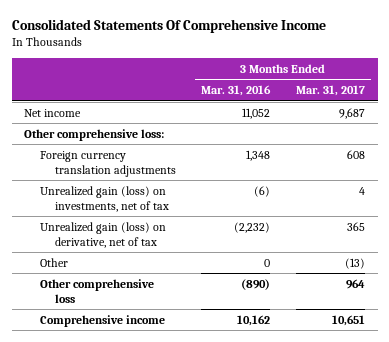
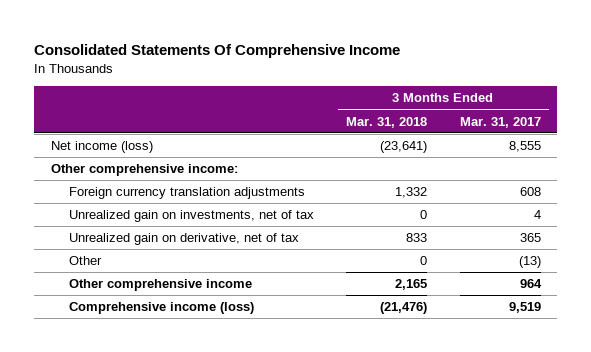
[201,84,272,96] Mar. 31, 2016 -> none
none -> [346,116,428,128] Mar. 31, 2018
[24,108,82,117] Net income -> [50,141,153,154] Net income (loss)
[338,107,365,119] 9,687 -> [508,141,541,153] 8,555
[24,128,165,141] Other comprehensive loss: -> [50,164,238,177] Other comprehensive income:
[39,185,169,212] Unrealized gain (loss) on investments, net of tax -> [69,210,315,223] Unrealized gain on investments, net of tax
[39,221,166,248] Unrealized gain (loss) on derivative, net of tax -> [69,233,300,246] Unrealized gain on derivative, net of tax
[39,278,154,303] Other comprehensive loss -> [69,279,253,292] Other comprehensive income
[39,314,165,327] Comprehensive income -> [69,302,255,315] Comprehensive income (loss)
[331,314,365,326] 10,651 -> [508,302,541,314] 9,519

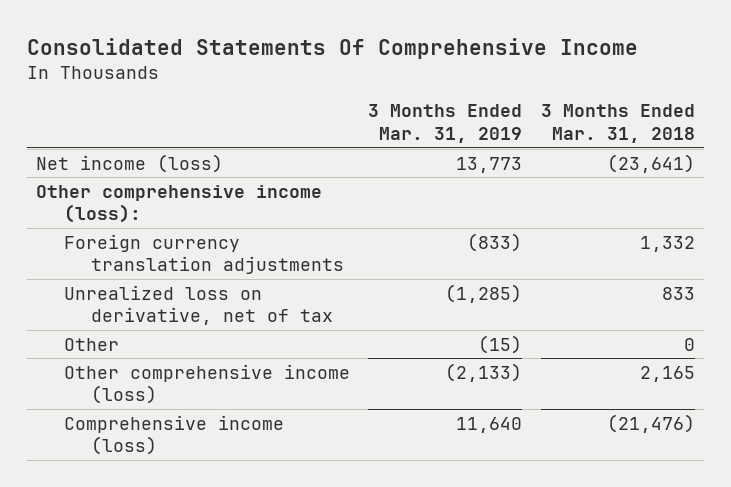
[459,116,541,128] Mar. 31, 2017 -> none
none -> [368,104,523,143] 3 Months Ended Mar. 31, 2019
[50,164,238,177] Other comprehensive income: -> [36,184,323,224] Other comprehensive income (loss):
[69,210,315,223] Unrealized gain on investments, net of tax -> none
[69,233,300,246] Unrealized gain on derivative, net of tax -> [63,284,333,326] Unrealized loss on derivative, net of tax
[69,279,253,292] Other comprehensive income -> [63,363,350,405] Other comprehensive income (loss)

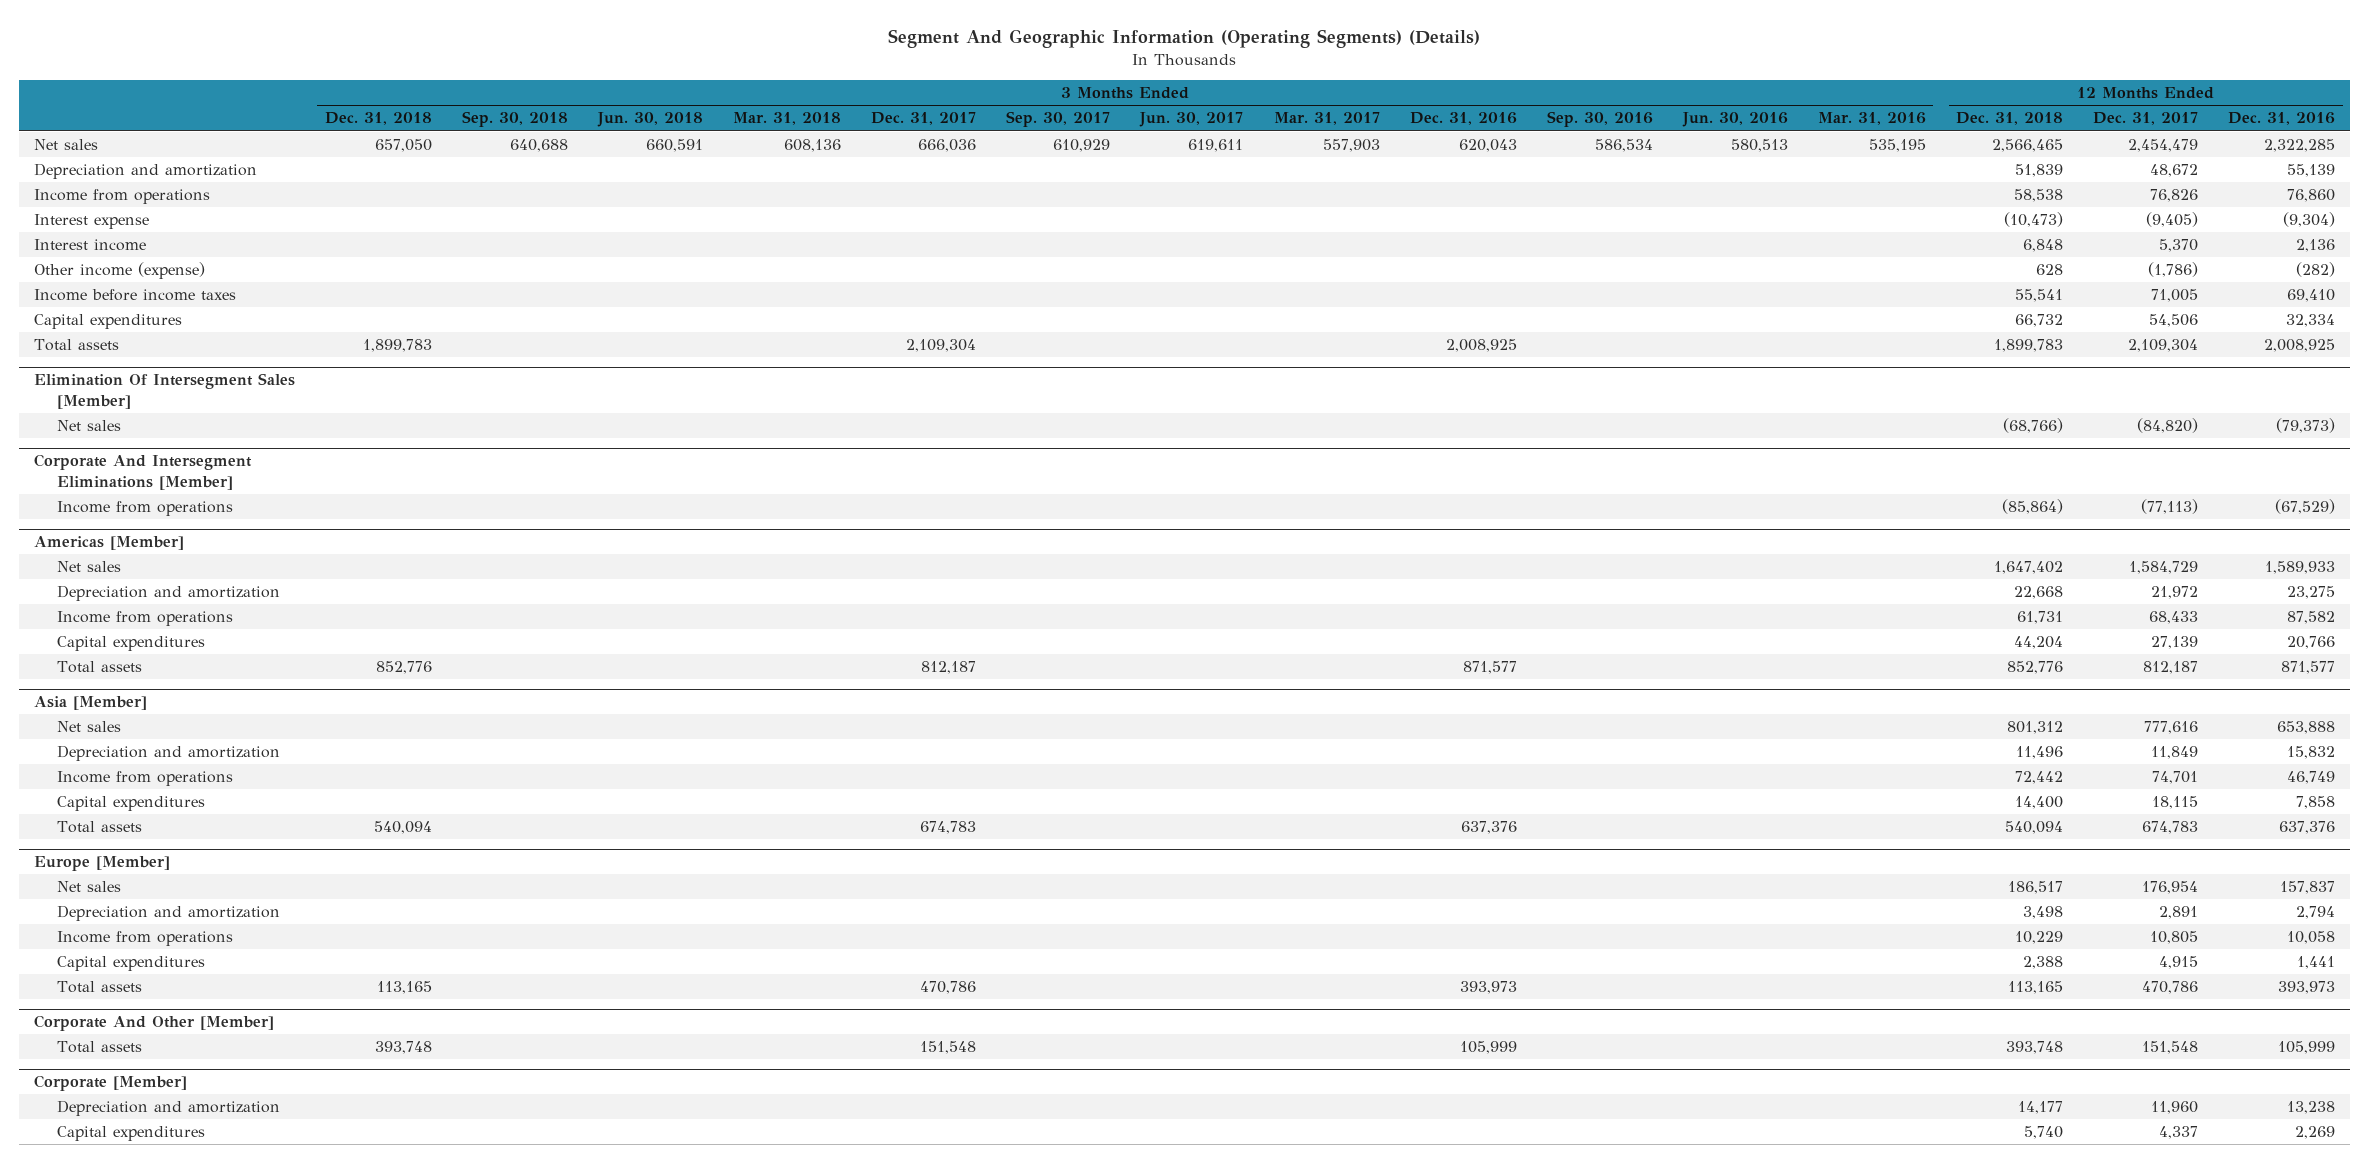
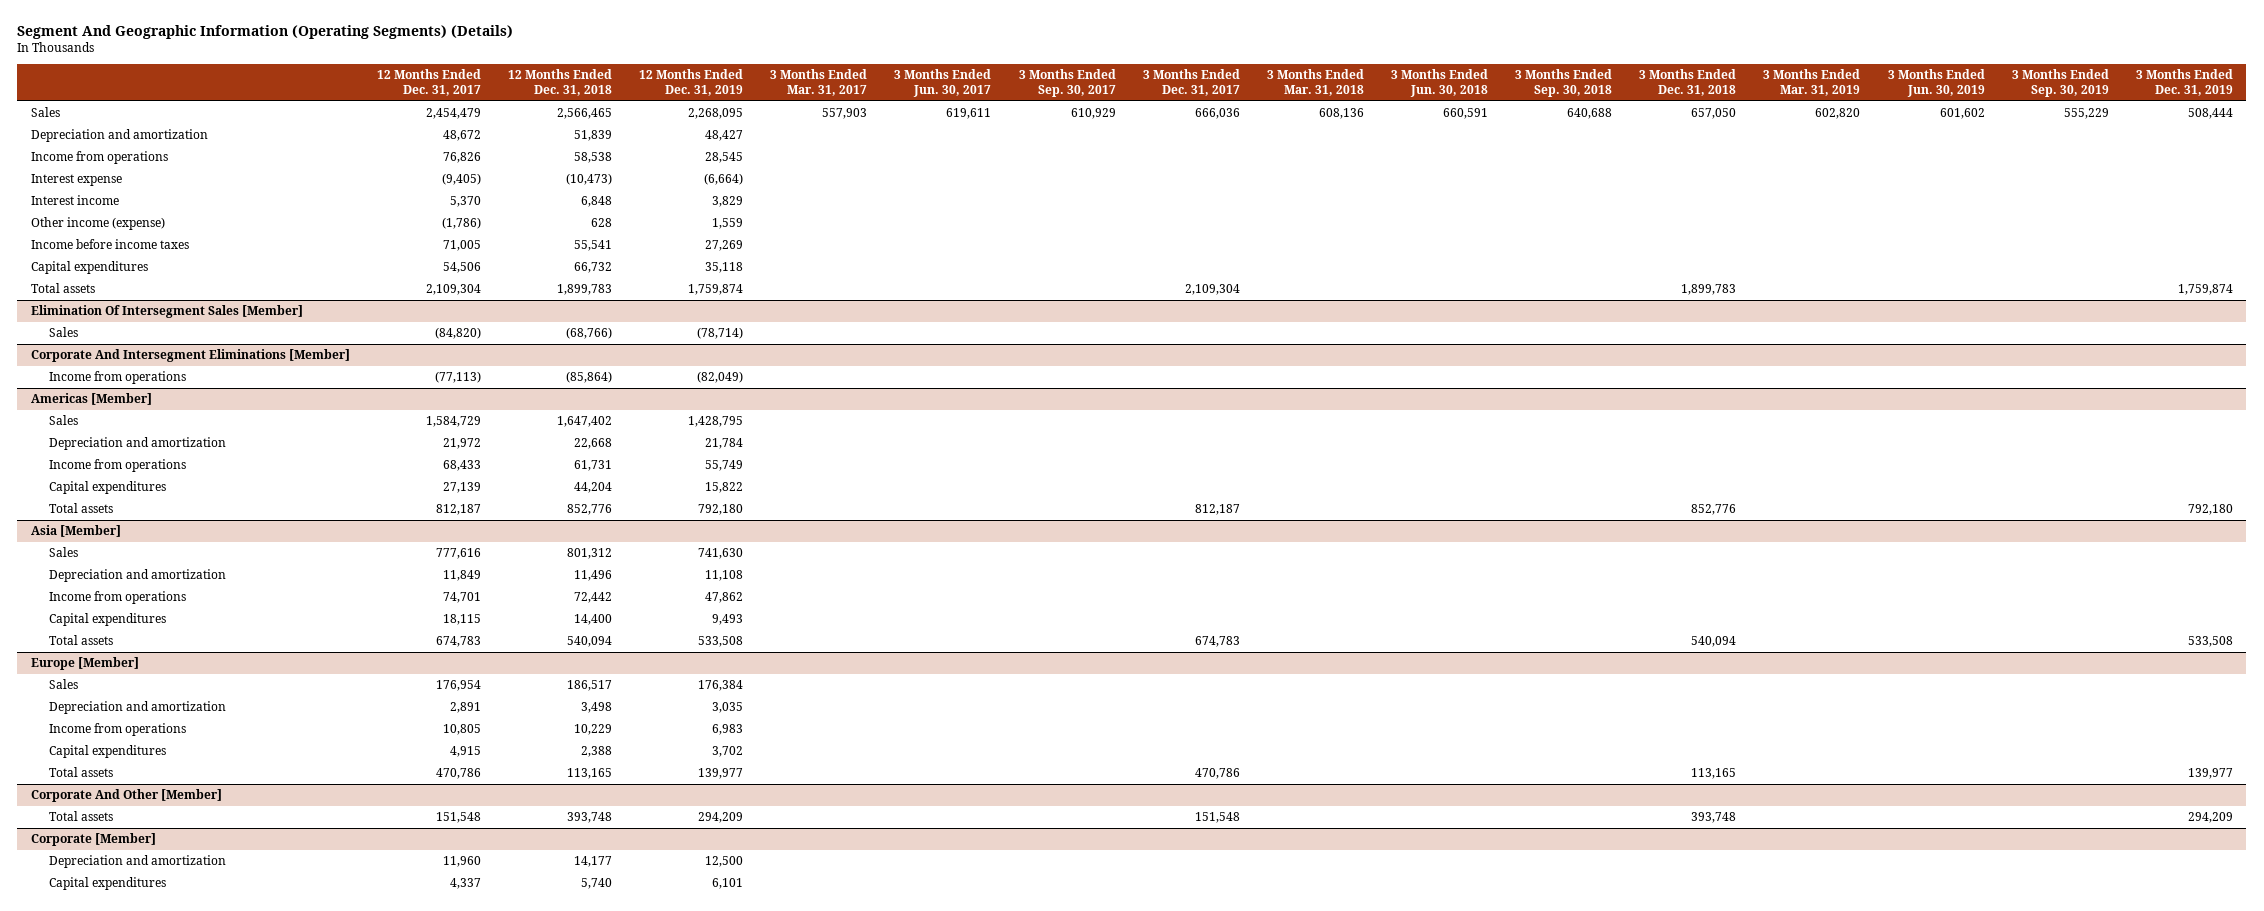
[1409,112,1517,126] Dec. 31, 2016 -> none
[1546,111,1653,128] Sep. 30, 2016 -> none
[1681,112,1788,128] Jun. 30, 2016 -> none
[1817,112,1926,126] Mar. 31, 2016 -> none
[2228,112,2336,126] Dec. 31, 2016 -> none
none -> [639,69,744,97] 12 Months Ended Dec. 31, 2019
none -> [1763,69,1861,97] 3 Months Ended Mar. 31, 2019
none -> [1887,69,1985,98] 3 Months Ended Jun. 30, 2019
none -> [2011,69,2109,98] 3 Months Ended Sep. 30, 2019
none -> [2135,69,2233,97] 3 Months Ended Dec. 31, 2019
[33,139,98,151] Net sales -> [30,107,60,118] Sales
[57,420,122,432] Net sales -> [48,327,78,338] Sales
[57,561,122,573] Net sales -> [48,415,78,426] Sales
[57,721,122,733] Net sales -> [48,547,78,558] Sales
[57,881,122,893] Net sales -> [48,679,78,690] Sales

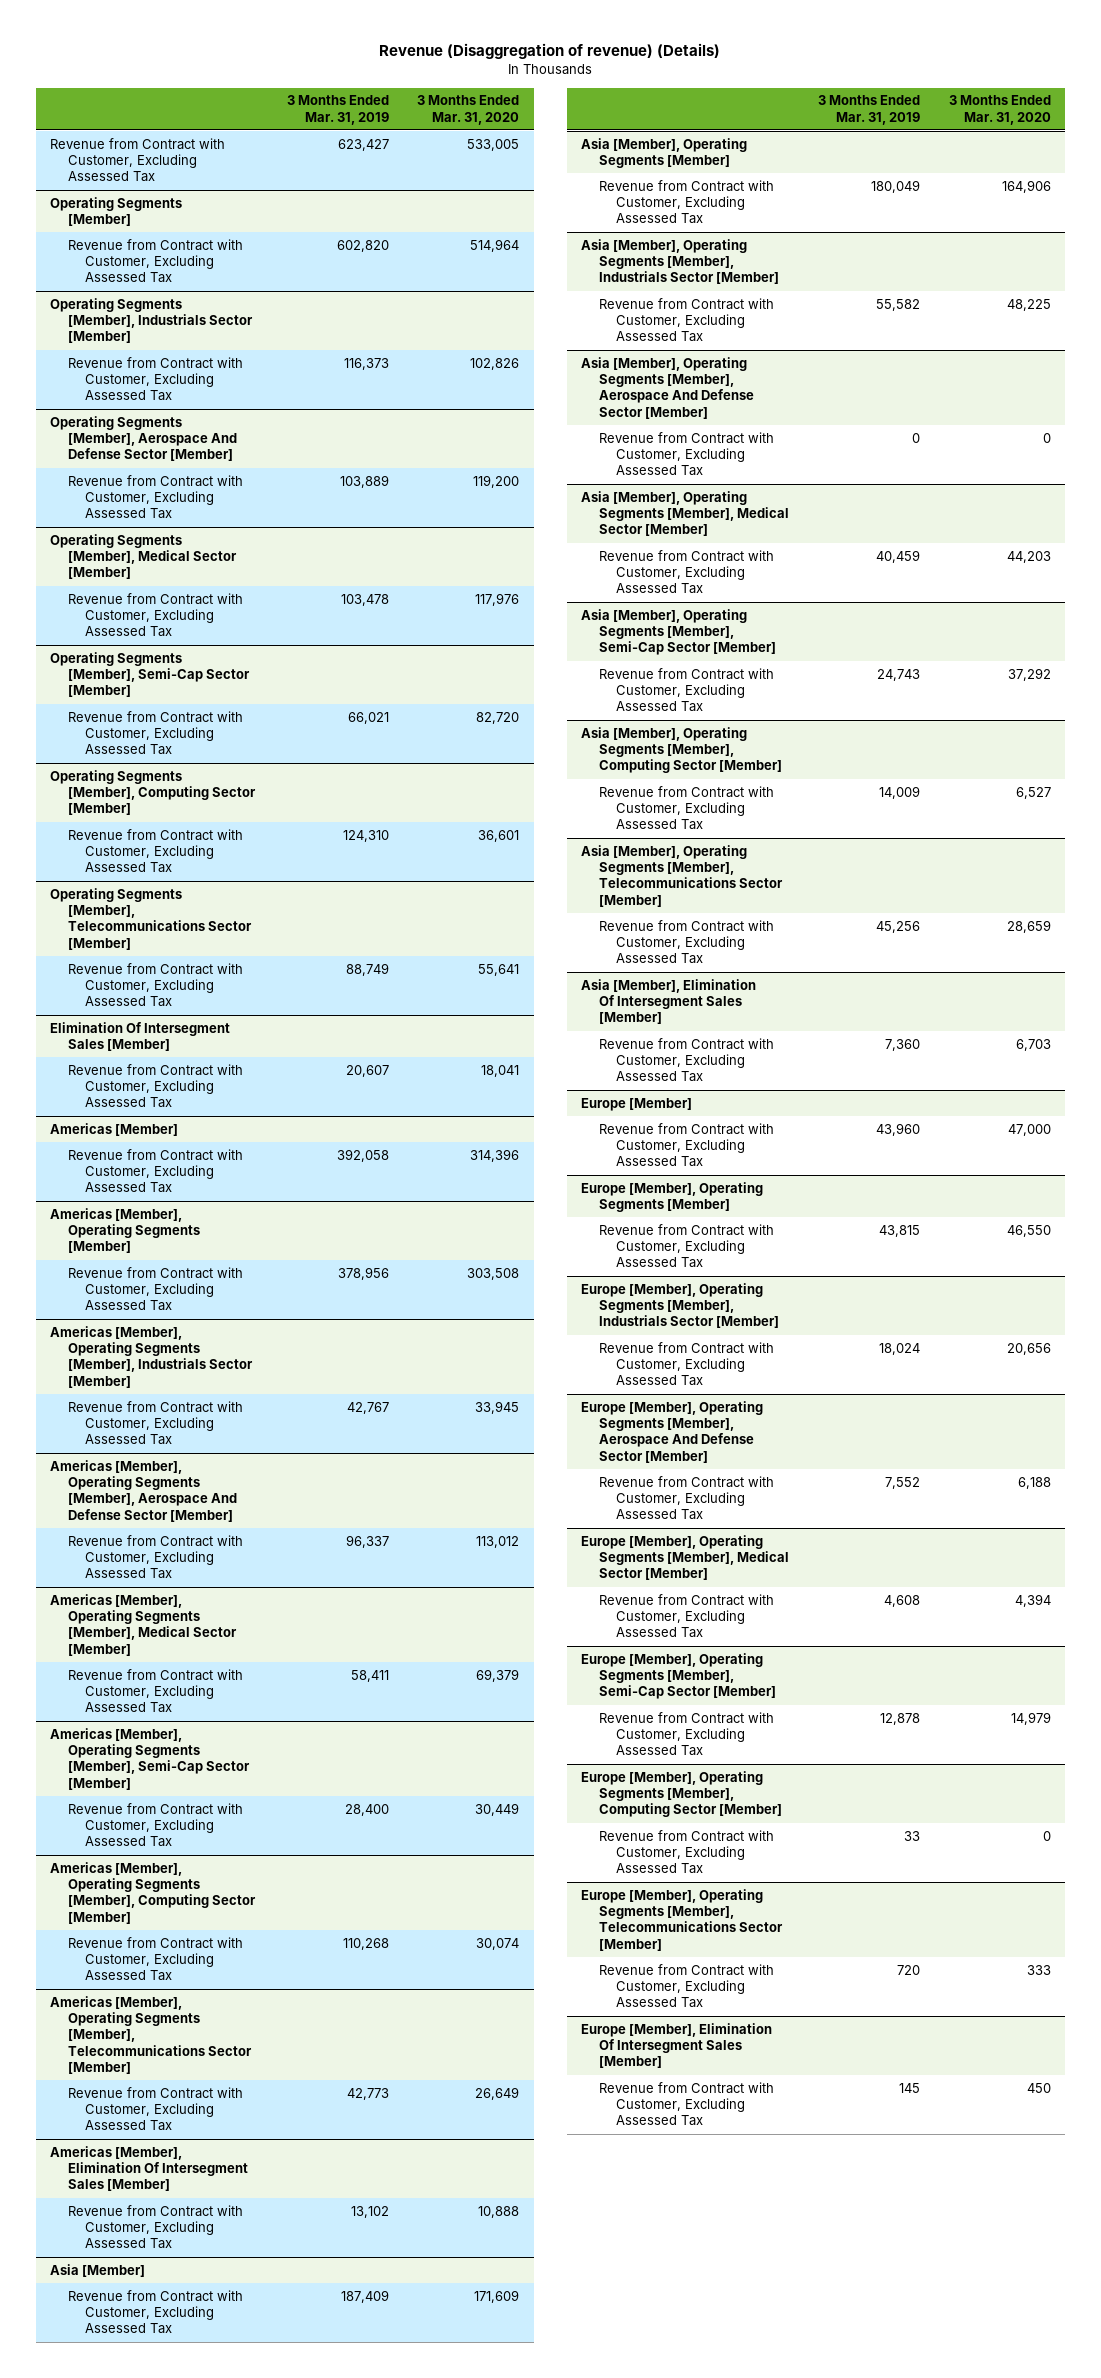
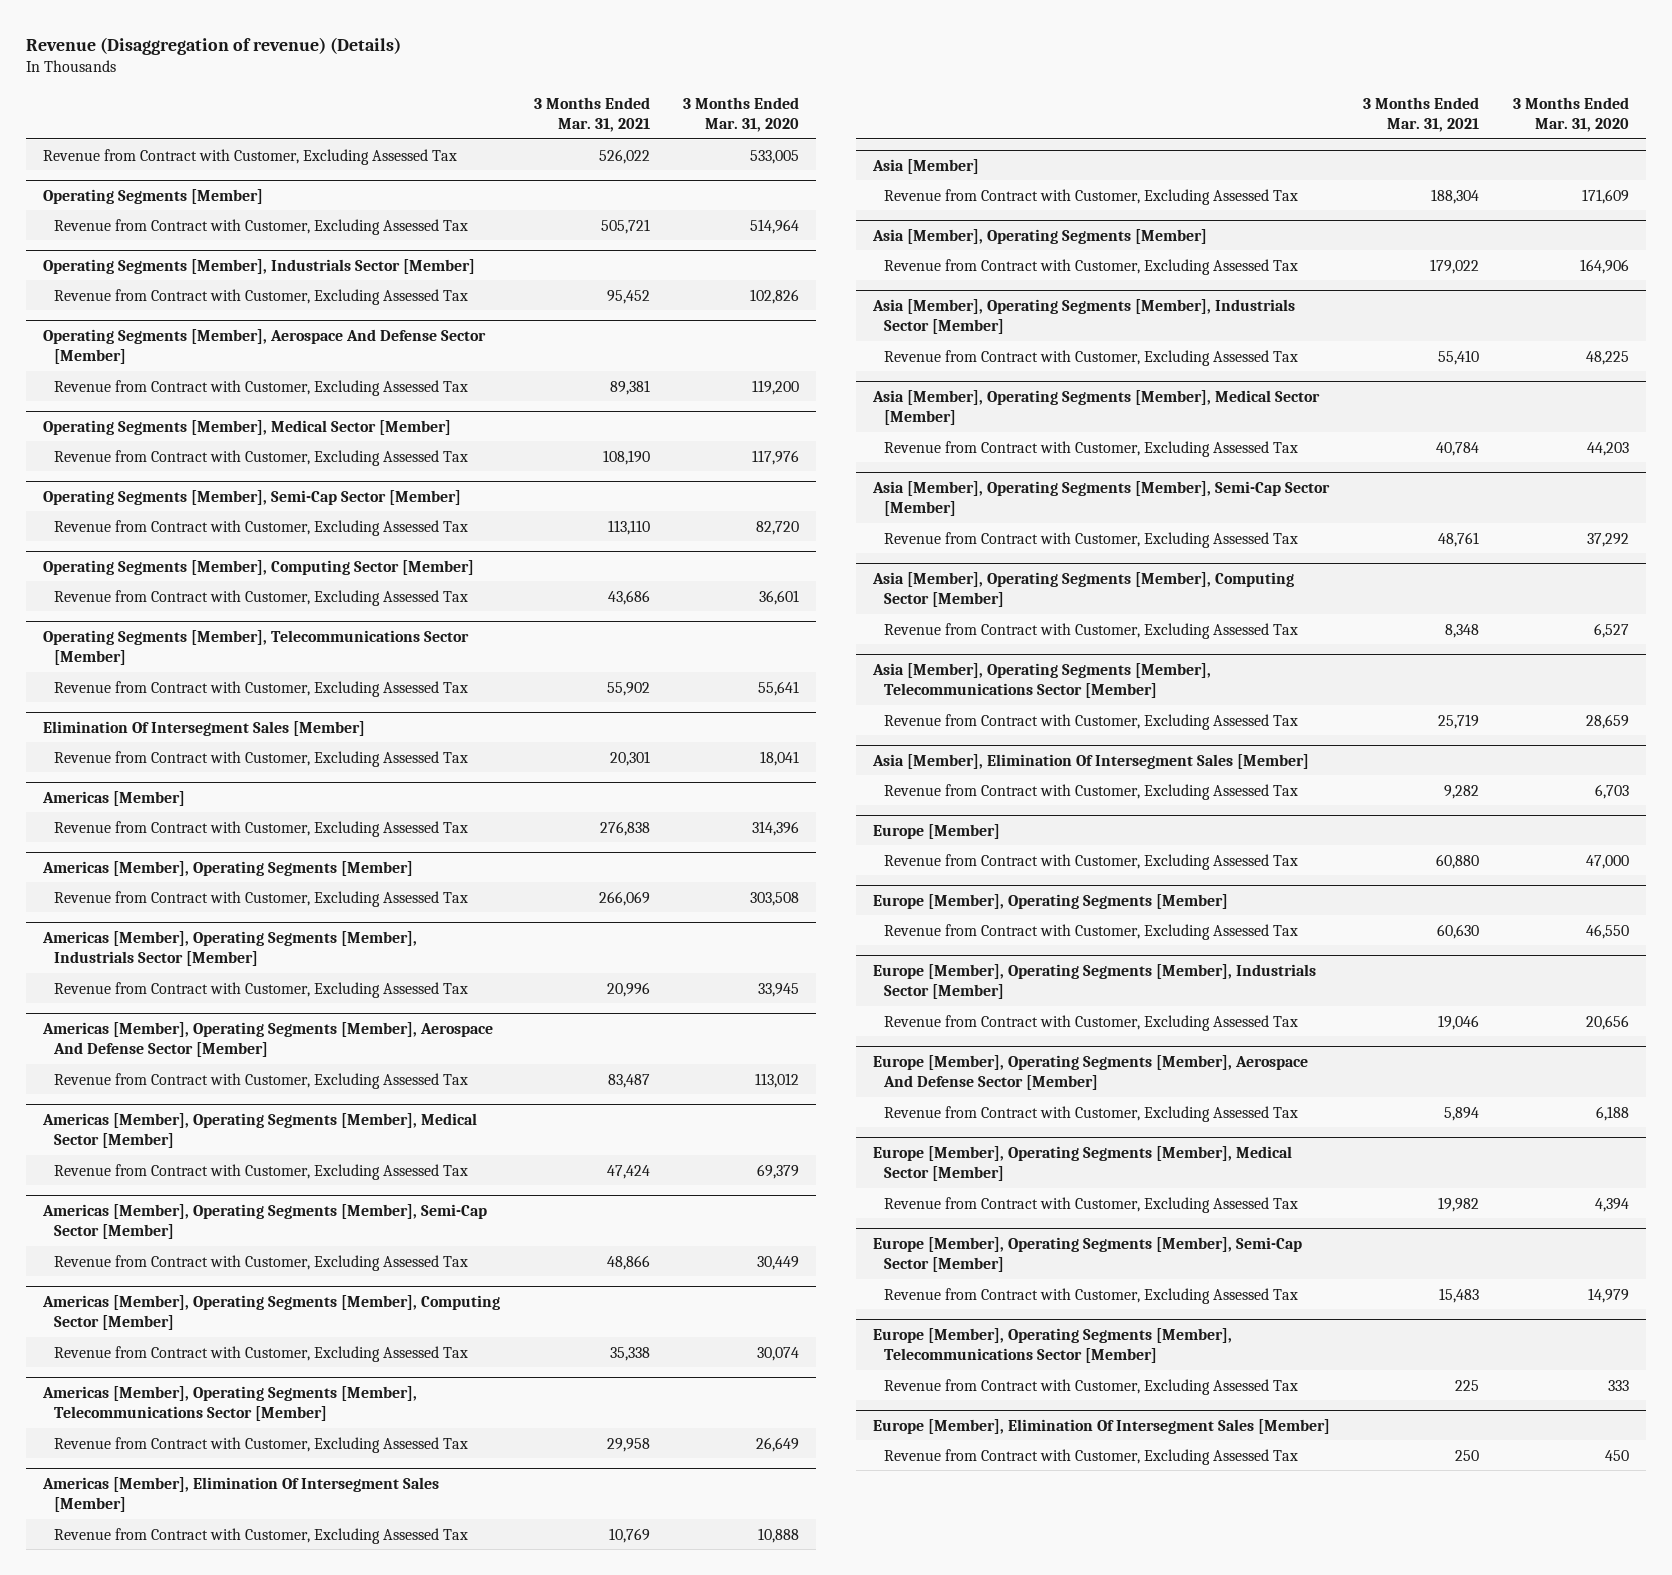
[286,95,389,125] 3 Months Ended Mar. 31, 2019 -> none
none -> [533,96,650,132] 3 Months Ended Mar. 31, 2021
[581,356,754,419] Asia [Member], Operating Segments [Member], Aerospace And Defense Sector [Member] -> none
[598,431,774,477] Revenue from Contract with Customer, Excluding Assessed Tax -> none
[581,1770,782,1818] Europe [Member], Operating Segments [Member], Computing Sector [Member] -> none
[598,1829,774,1875] Revenue from Contract with Customer, Excluding Assessed Tax -> none

